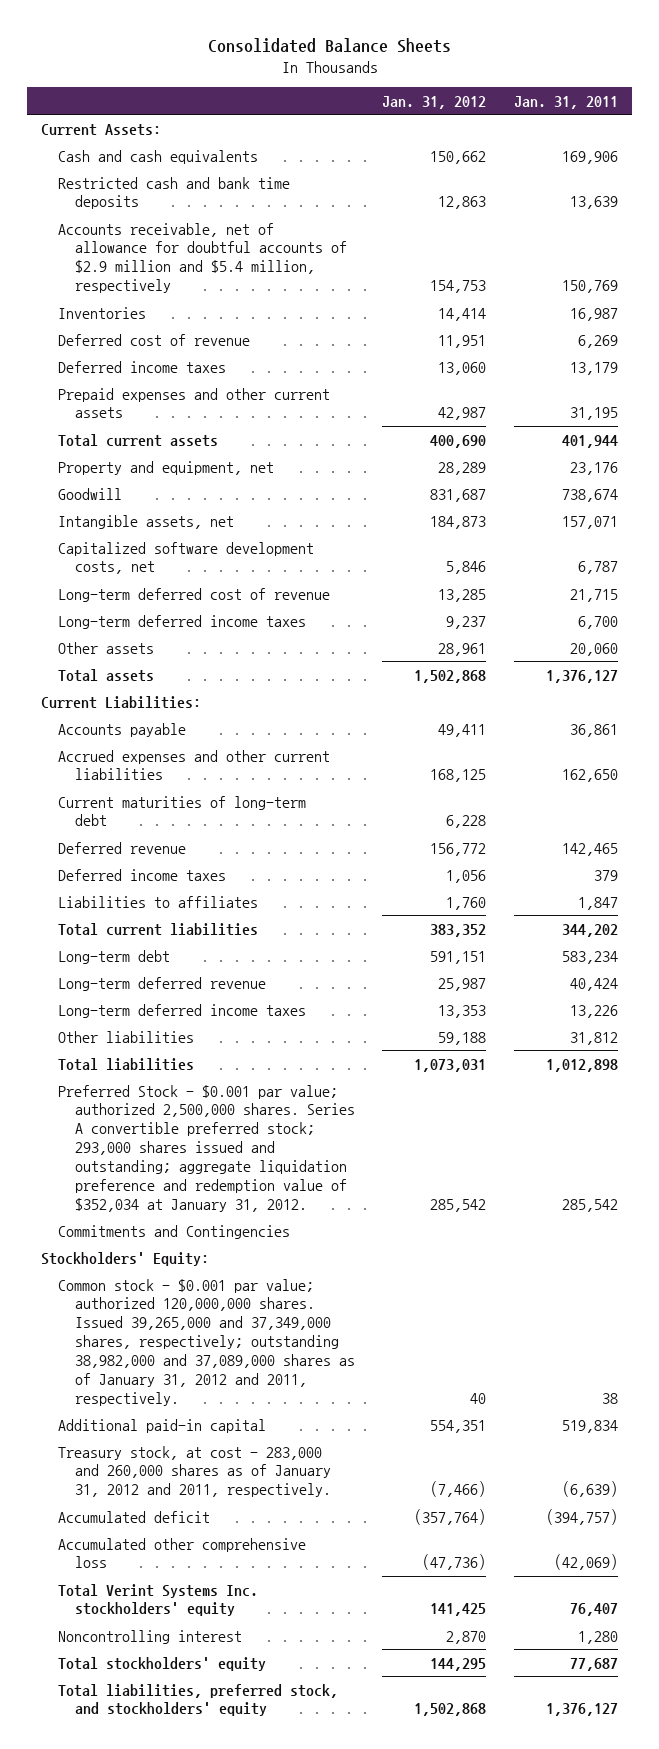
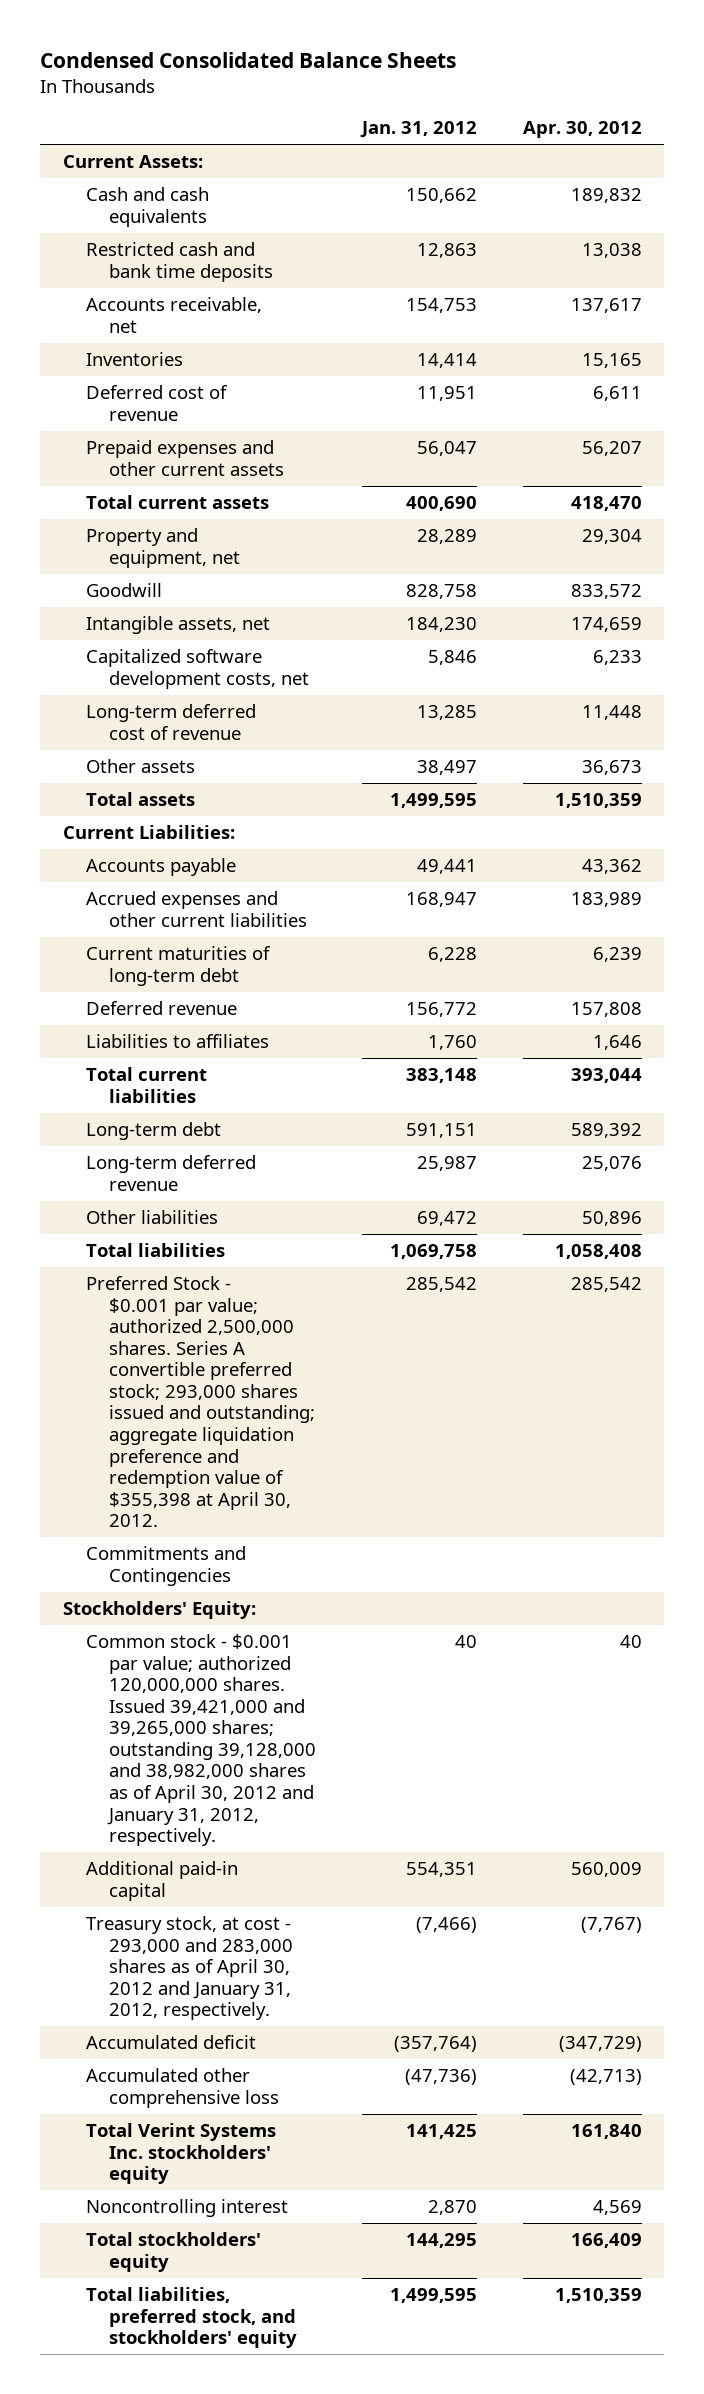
[207,37,451,53] Consolidated Balance Sheets -> [39,52,456,69] Condensed Consolidated Balance Sheets
[514,95,619,109] Jan. 31, 2011 -> none
none -> [522,121,642,139] Apr. 30, 2012
[57,222,347,294] Accounts receivable, net of allowance for doubtful accounts of $2.9 million and $5.4 million, respectively -> [85,297,262,333] Accounts receivable, net
[57,360,226,373] Deferred income taxes -> none
[438,407,487,421] 42,987 -> [416,441,477,457] 56,047
[430,488,487,502] 831,687 -> [405,584,477,600] 828,758
[430,515,487,529] 184,873 -> [405,617,477,633] 184,230
[57,614,306,629] Long-term deferred income taxes -> none
[438,642,487,656] 28,961 -> [416,760,477,776] 38,497
[414,669,487,683] 1,502,868 -> [389,793,477,809] 1,499,595
[438,723,487,737] 49,411 -> [416,859,477,875] 49,441
[430,769,487,783] 168,125 -> [405,892,477,908] 168,947
[57,868,226,881] Deferred income taxes -> none
[430,923,487,937] 383,352 -> [405,1068,477,1084] 383,148
[57,1003,306,1018] Long-term deferred income taxes -> none
[438,1031,487,1045] 59,188 -> [416,1211,477,1227] 69,472
[414,1058,487,1072] 1,073,031 -> [389,1244,477,1260] 1,069,758
[57,1084,355,1212] Preferred Stock - $0.001 par value; authorized 2,500,000 shares. Series A convertible preferred stock; 293,000 shares issued and outstanding; aggregate liquidation preference and redemption value of $352,034 at January 31, 2012. -> [85,1276,316,1528] Preferred Stock - $0.001 par value; authorized 2,500,000 shares. Series A convertible preferred stock; 293,000 shares issued and outstanding; aggregate liquidation preference and redemption value of $355,398 at April 30, 2012.
[57,1278,355,1406] Common stock - $0.001 par value; authorized 120,000,000 shares. Issued 39,265,000 and 37,349,000 shares, respectively; outstanding 38,982,000 and 37,089,000 shares as of January 31, 2012 and 2011, respectively. -> [85,1634,317,1847] Common stock - $0.001 par value; authorized 120,000,000 shares. Issued 39,421,000 and 39,265,000 shares; outstanding 39,128,000 and 38,982,000 shares as of April 30, 2012 and January 31, 2012, respectively.
[57,1445,331,1498] Treasury stock, at cost - 283,000 and 260,000 shares as of January 31, 2012 and 2011, respectively. -> [85,1916,294,2021] Treasury stock, at cost - 293,000 and 283,000 shares as of April 30, 2012 and January 31, 2012, respectively.
[414,1703,487,1717] 1,502,868 -> [389,2288,477,2304] 1,499,595

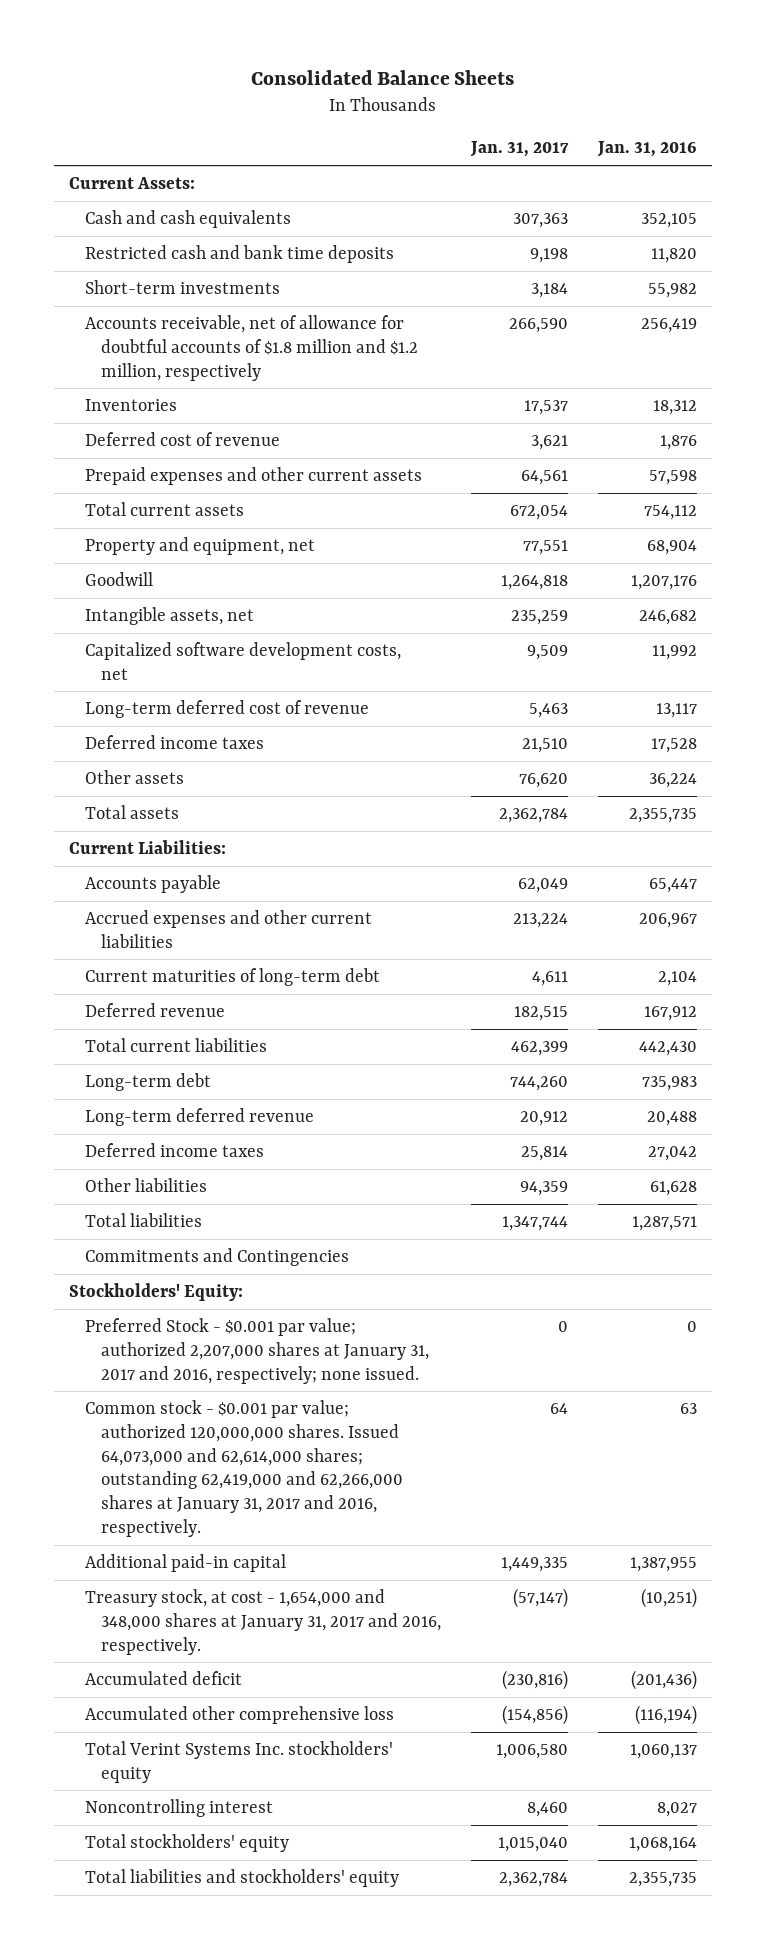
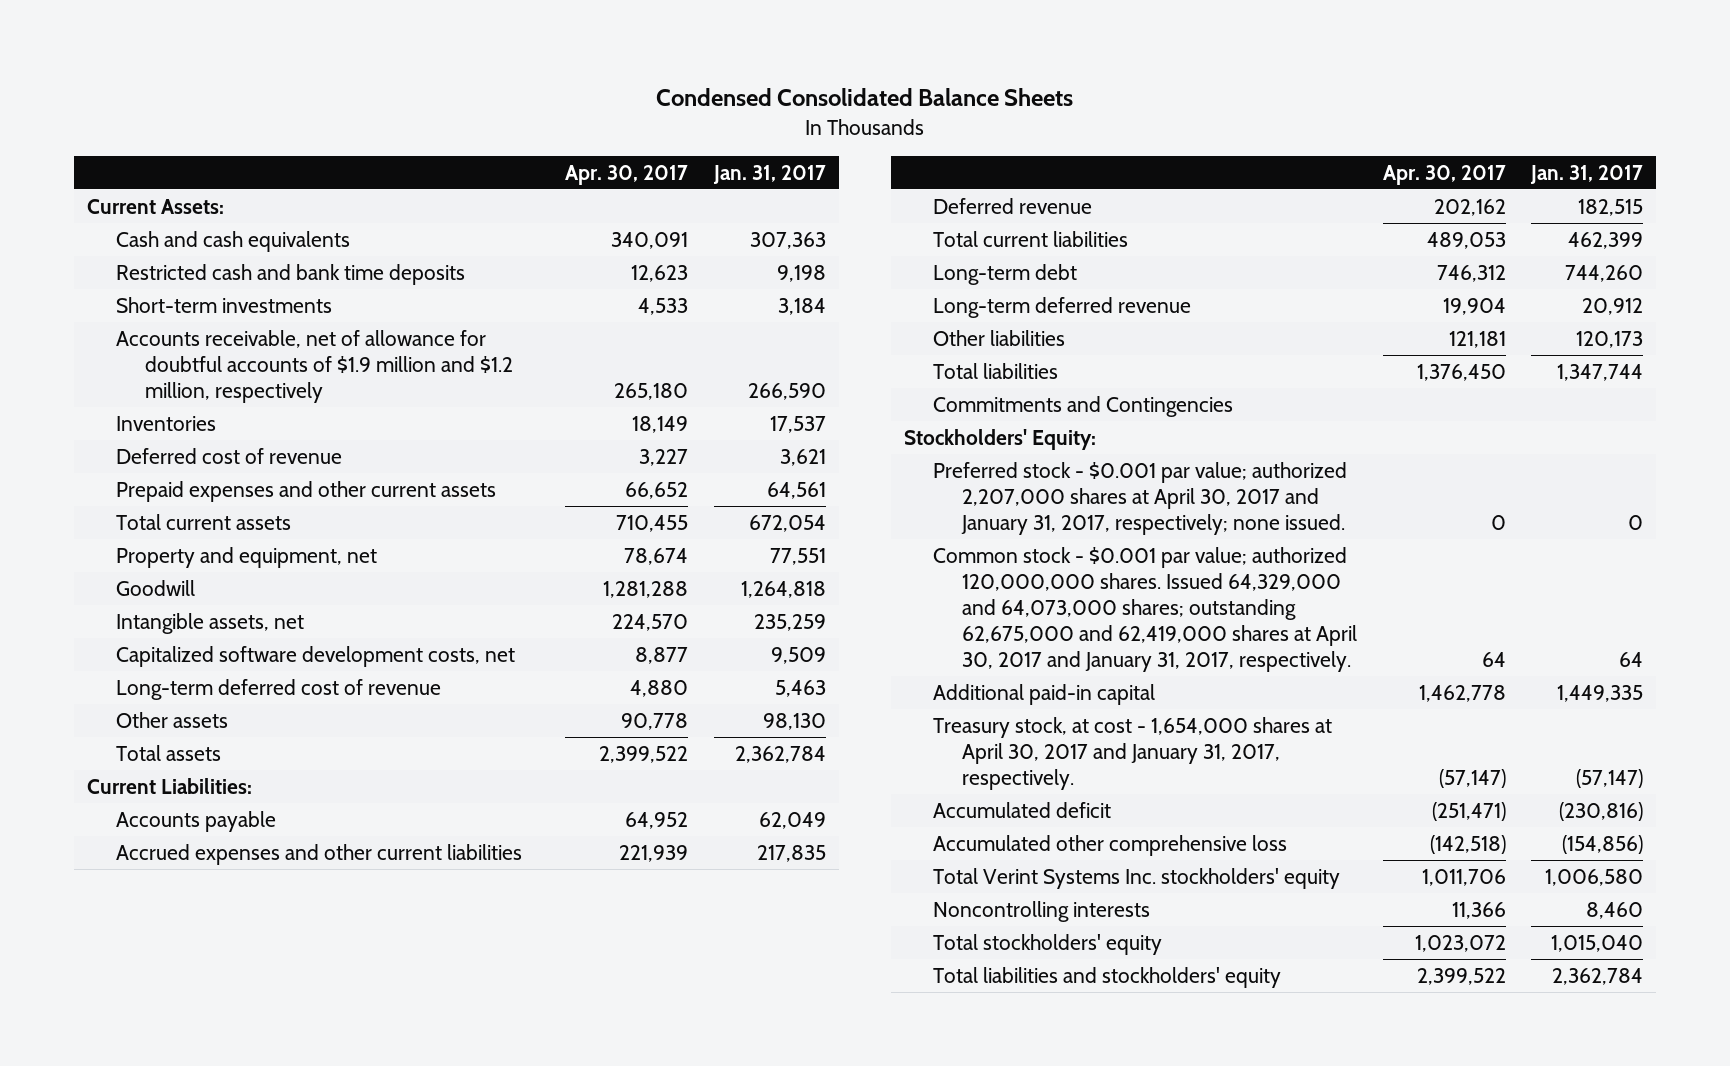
[251,69,515,85] Consolidated Balance Sheets -> [655,88,1073,107] Condensed Consolidated Balance Sheets
[597,141,698,158] Jan. 31, 2016 -> none
none -> [565,164,689,185] Apr. 30, 2017
[85,314,419,381] Accounts receivable, net of allowance for doubtful accounts of $1.8 million and $1.2 million, respectively -> [115,329,513,403] Accounts receivable, net of allowance for doubtful accounts of $1.9 million and $1.2 million, respectively
[85,734,265,749] Deferred income taxes -> none
[519,772,569,788] 76,620 -> [762,712,826,730] 98,130
[85,967,381,986] Current maturities of long-term debt -> none
[513,912,569,928] 213,224 -> [756,844,826,862] 217,835
[85,1142,265,1157] Deferred income taxes -> none
[520,1180,569,1196] 94,359 -> [1576,330,1644,348] 120,173
[85,1317,430,1384] Preferred Stock - $0.001 par value; authorized 2,207,000 shares at January 31, 2017 and 2016, respectively; none issued. -> [933,461,1348,535] Preferred stock - $0.001 par value; authorized 2,207,000 shares at April 30, 2017 and January 31, 2017, respectively; none issued.
[85,1399,404,1538] Common stock - $0.001 par value; authorized 120,000,000 shares. Issued 64,073,000 and 62,614,000 shares; outstanding 62,419,000 and 62,266,000 shares at January 31, 2017 and 2016, respectively. -> [933,546,1358,673] Common stock - $0.001 par value; authorized 120,000,000 shares. Issued 64,329,000 and 64,073,000 shares; outstanding 62,675,000 and 62,419,000 shares at April 30, 2017 and January 31, 2017, respectively.
[85,1588,442,1655] Treasury stock, at cost - 1,654,000 and 348,000 shares at January 31, 2017 and 2016, respectively. -> [933,716,1333,790] Treasury stock, at cost - 1,654,000 shares at April 30, 2017 and January 31, 2017, respectively.
[85,1798,274,1817] Noncontrolling interest -> [933,900,1151,922] Noncontrolling interests

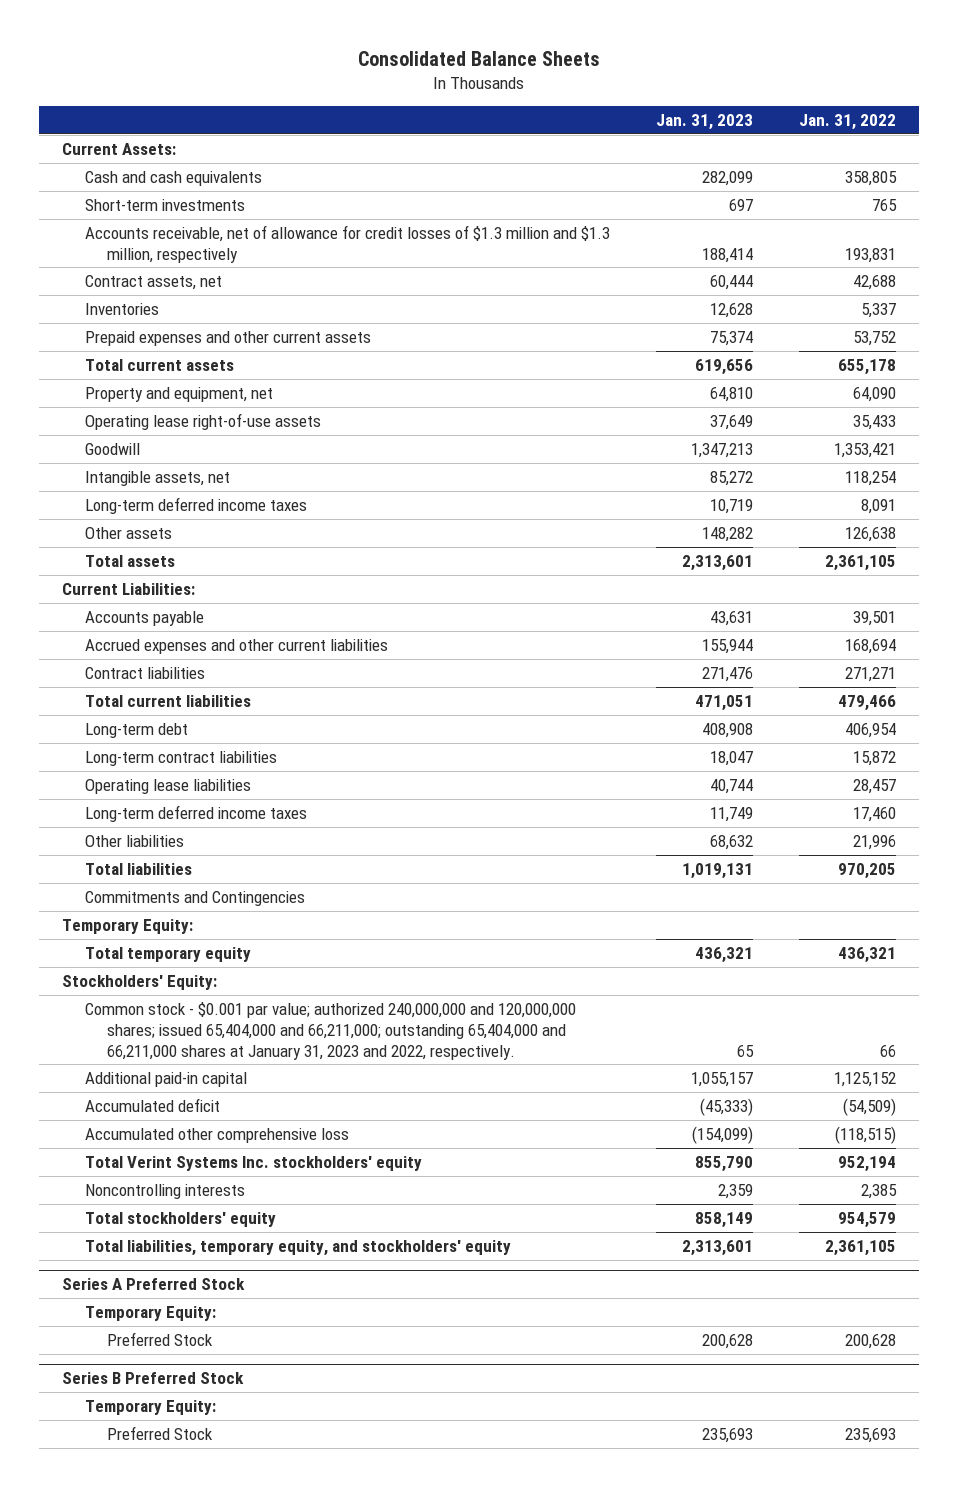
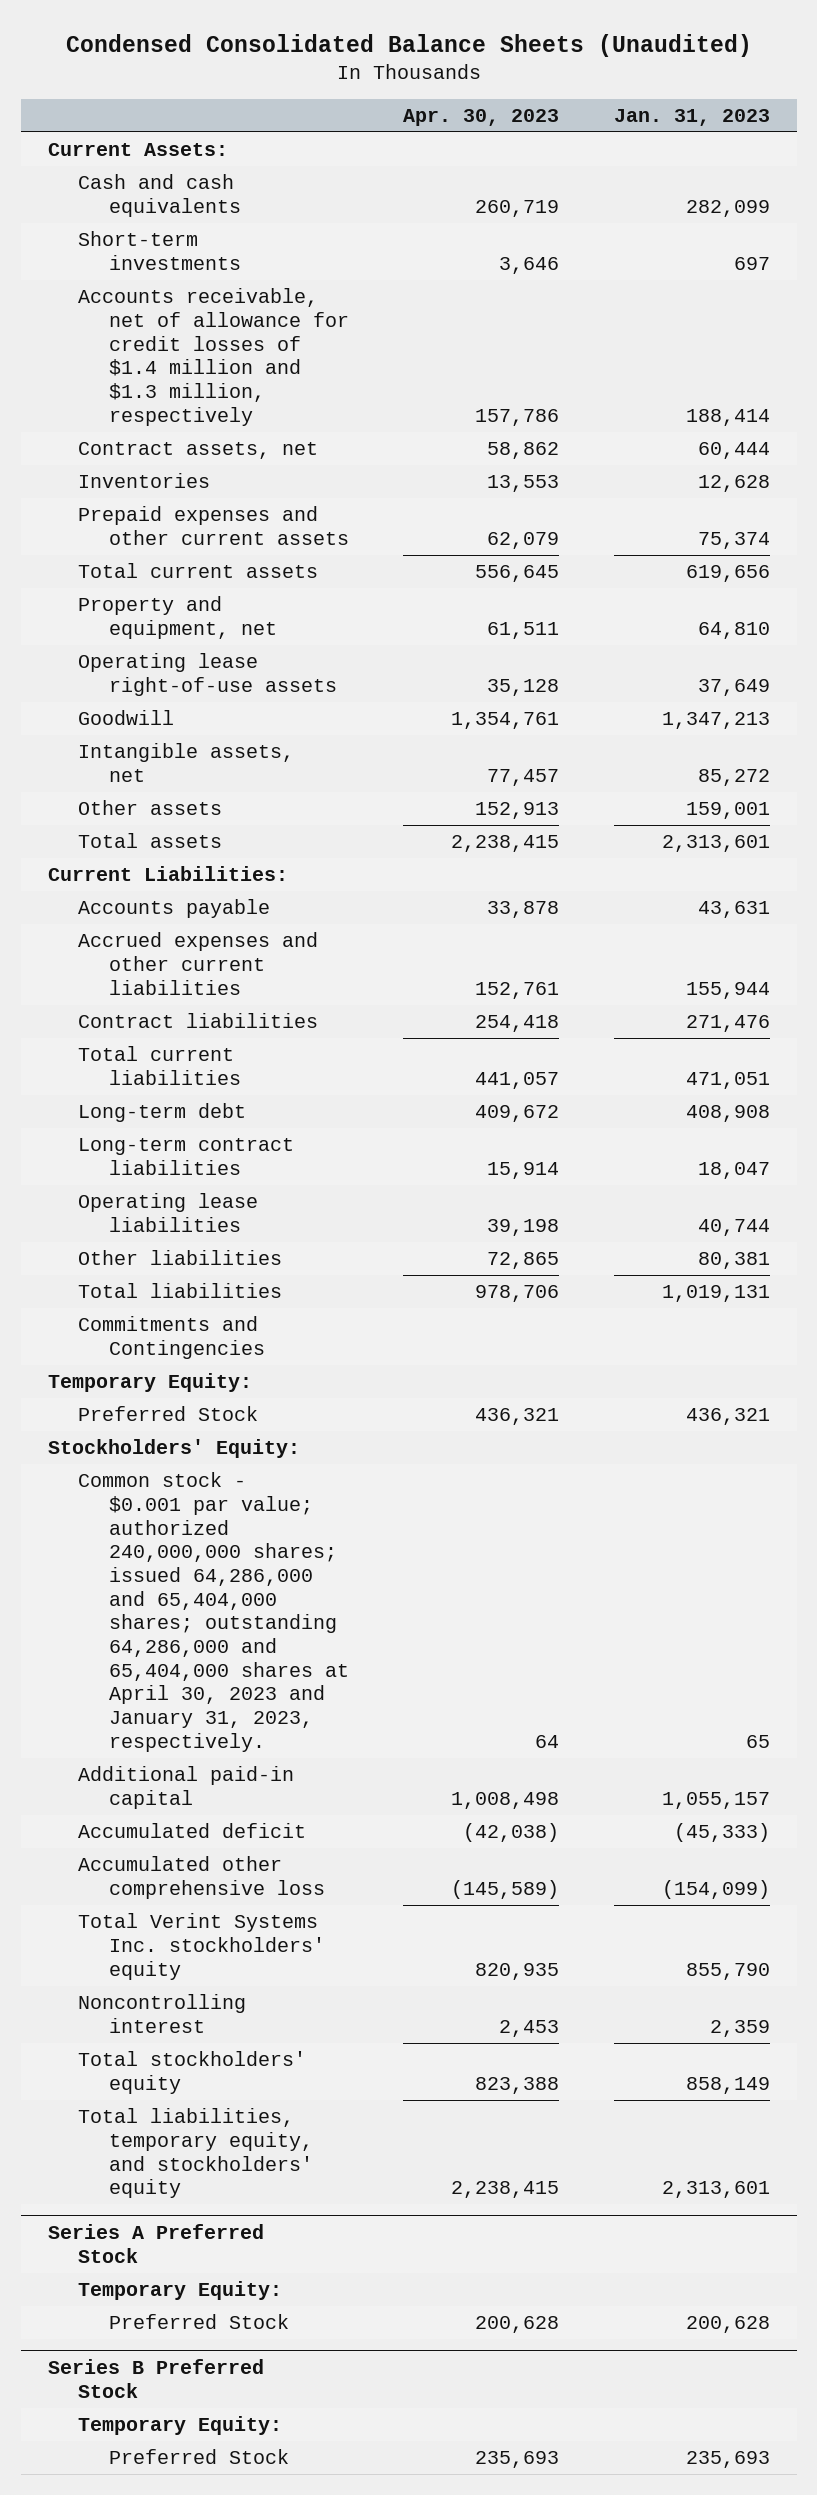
[358,50,601,66] Consolidated Balance Sheets -> [65,33,752,57] Condensed Consolidated Balance Sheets (Unaudited)
[799,113,897,130] Jan. 31, 2022 -> none
none -> [403,109,560,127] Apr. 30, 2023
[84,224,610,263] Accounts receivable, net of allowance for credit losses of $1.3 million and $1.3 million, respectively -> [78,288,350,426] Accounts receivable, net of allowance for credit losses of $1.4 million and $1.3 million, respectively
[84,496,307,514] Long-term deferred income taxes -> none
[701,526,753,542] 148,282 -> [685,802,770,820] 159,001
[84,804,307,822] Long-term deferred income taxes -> none
[709,834,753,850] 68,632 -> [697,1252,770,1270] 80,381
[84,946,251,962] Total temporary equity -> [78,1406,259,1422] Preferred Stock
[84,1001,576,1060] Common stock - $0.001 par value; authorized 240,000,000 and 120,000,000 shares; issued 65,404,000 and 66,211,000; outstanding 65,404,000 and 66,211,000 shares at January 31, 2023 and 2022, respectively. -> [78,1472,350,1752] Common stock - $0.001 par value; authorized 240,000,000 shares; issued 64,286,000 and 65,404,000 shares; outstanding 64,286,000 and 65,404,000 shares at April 30, 2023 and January 31, 2023, respectively.
[84,1183,245,1199] Noncontrolling interests -> [78,1994,247,2033] Noncontrolling interest

